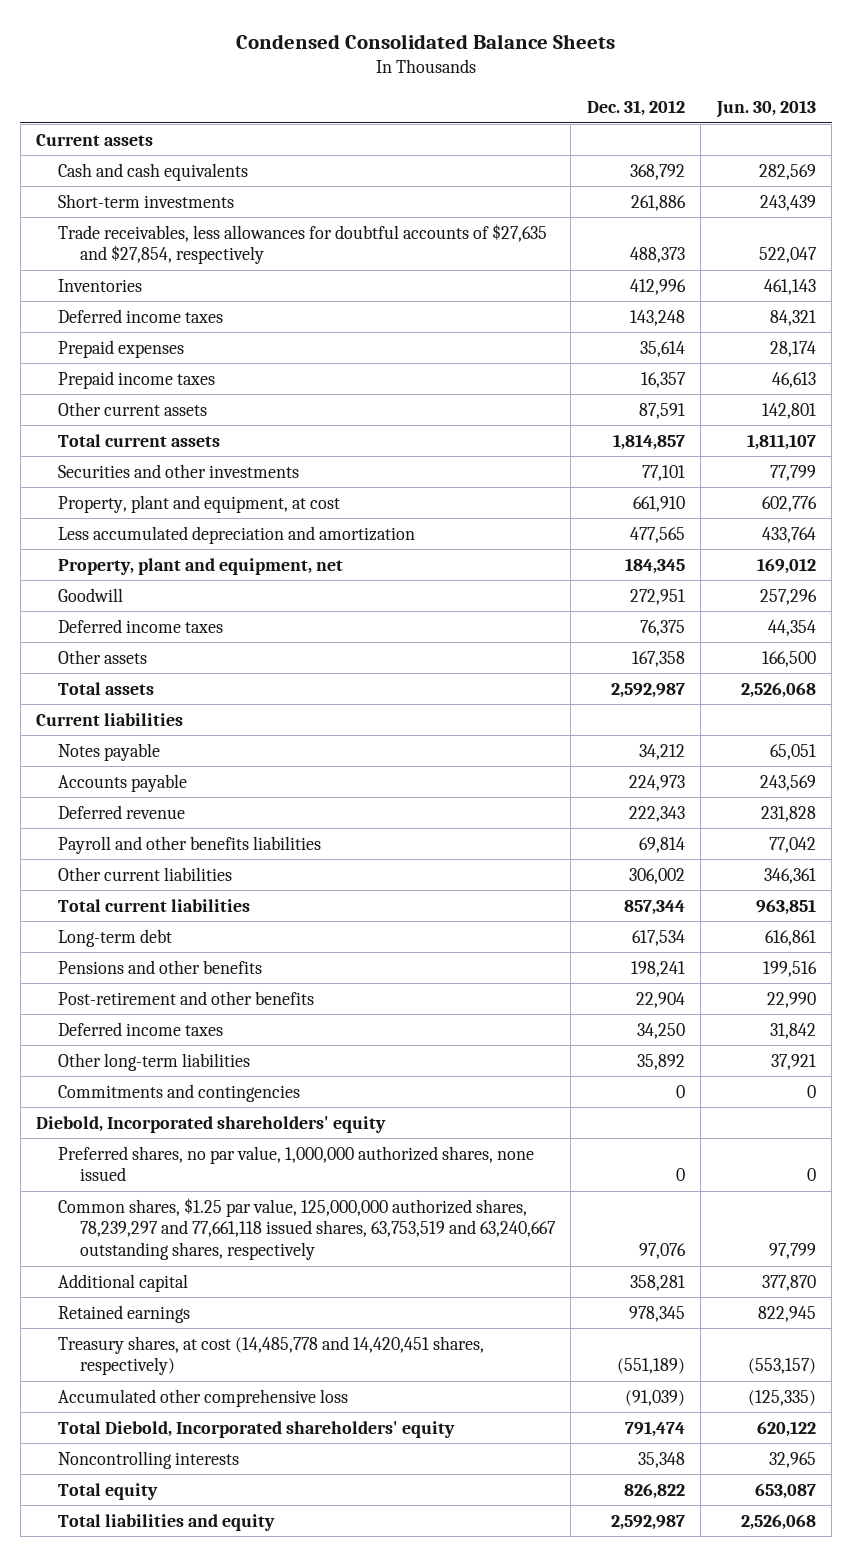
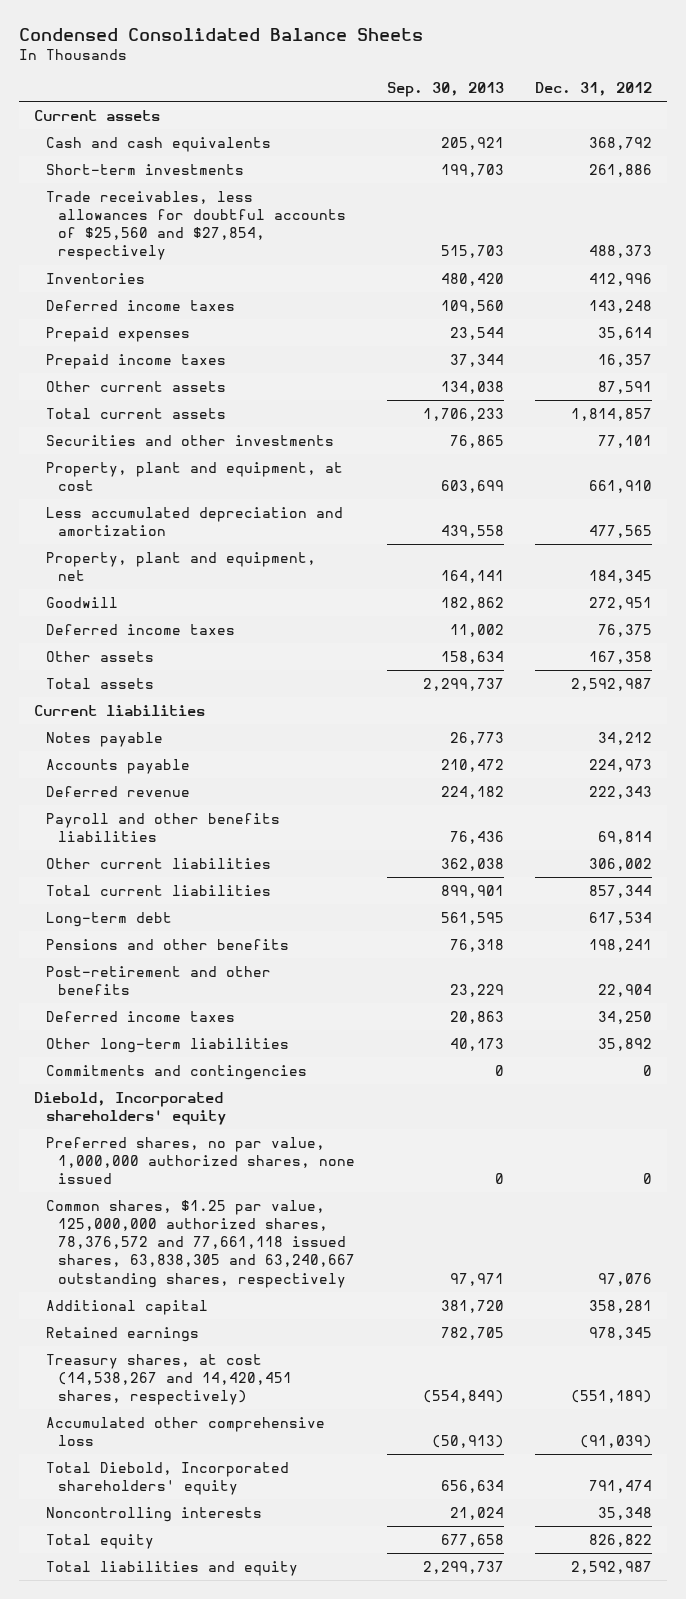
[715,100,816,119] Jun. 30, 2013 -> none
none -> [386,82,504,98] Sep. 30, 2013
[58,223,548,265] Trade receivables, less allowances for doubtful accounts of $27,635 and $27,854, respectively -> [46,190,347,261] Trade receivables, less allowances for doubtful accounts of $25,560 and $27,854, respectively
[58,1197,556,1261] Common shares, $1.25 par value, 125,000,000 authorized shares, 78,239,297 and 77,661,118 issued shares, 63,753,519 and 63,240,667 outstanding shares, respectively -> [46,1199,356,1288] Common shares, $1.25 par value, 125,000,000 authorized shares, 78,376,572 and 77,661,118 issued shares, 63,838,305 and 63,240,667 outstanding shares, respectively
[58,1335,485,1376] Treasury shares, at cost (14,485,778 and 14,420,451 shares, respectively) -> [46,1353,293,1406] Treasury shares, at cost (14,538,267 and 14,420,451 shares, respectively)

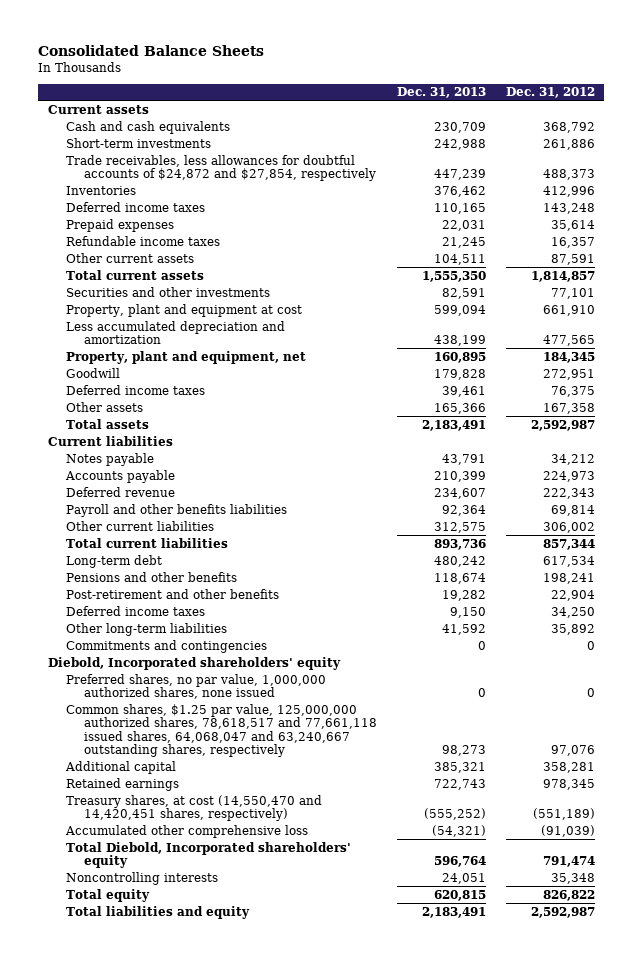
[18,27,423,41] Condensed Consolidated Balance Sheets -> [37,45,264,57] Consolidated Balance Sheets
[386,82,504,98] Sep. 30, 2013 -> none
none -> [396,87,486,99] Dec. 31, 2013
[46,190,347,261] Trade receivables, less allowances for doubtful accounts of $25,560 and $27,854, respectively -> [65,154,377,182] Trade receivables, less allowances for doubtful accounts of $24,872 and $27,854, respectively
[46,353,227,369] Prepaid income taxes -> [65,235,220,246] Refundable income taxes
[46,461,344,492] Property, plant and equipment, at cost -> [65,303,302,317] Property, plant and equipment at cost
[46,1199,356,1288] Common shares, $1.25 par value, 125,000,000 authorized shares, 78,376,572 and 77,661,118 issued shares, 63,838,305 and 63,240,667 outstanding shares, respectively -> [65,703,378,758] Common shares, $1.25 par value, 125,000,000 authorized shares, 78,618,517 and 77,661,118 issued shares, 64,068,047 and 63,240,667 outstanding shares, respectively
[46,1353,293,1406] Treasury shares, at cost (14,538,267 and 14,420,451 shares, respectively) -> [65,794,322,822] Treasury shares, at cost (14,550,470 and 14,420,451 shares, respectively)

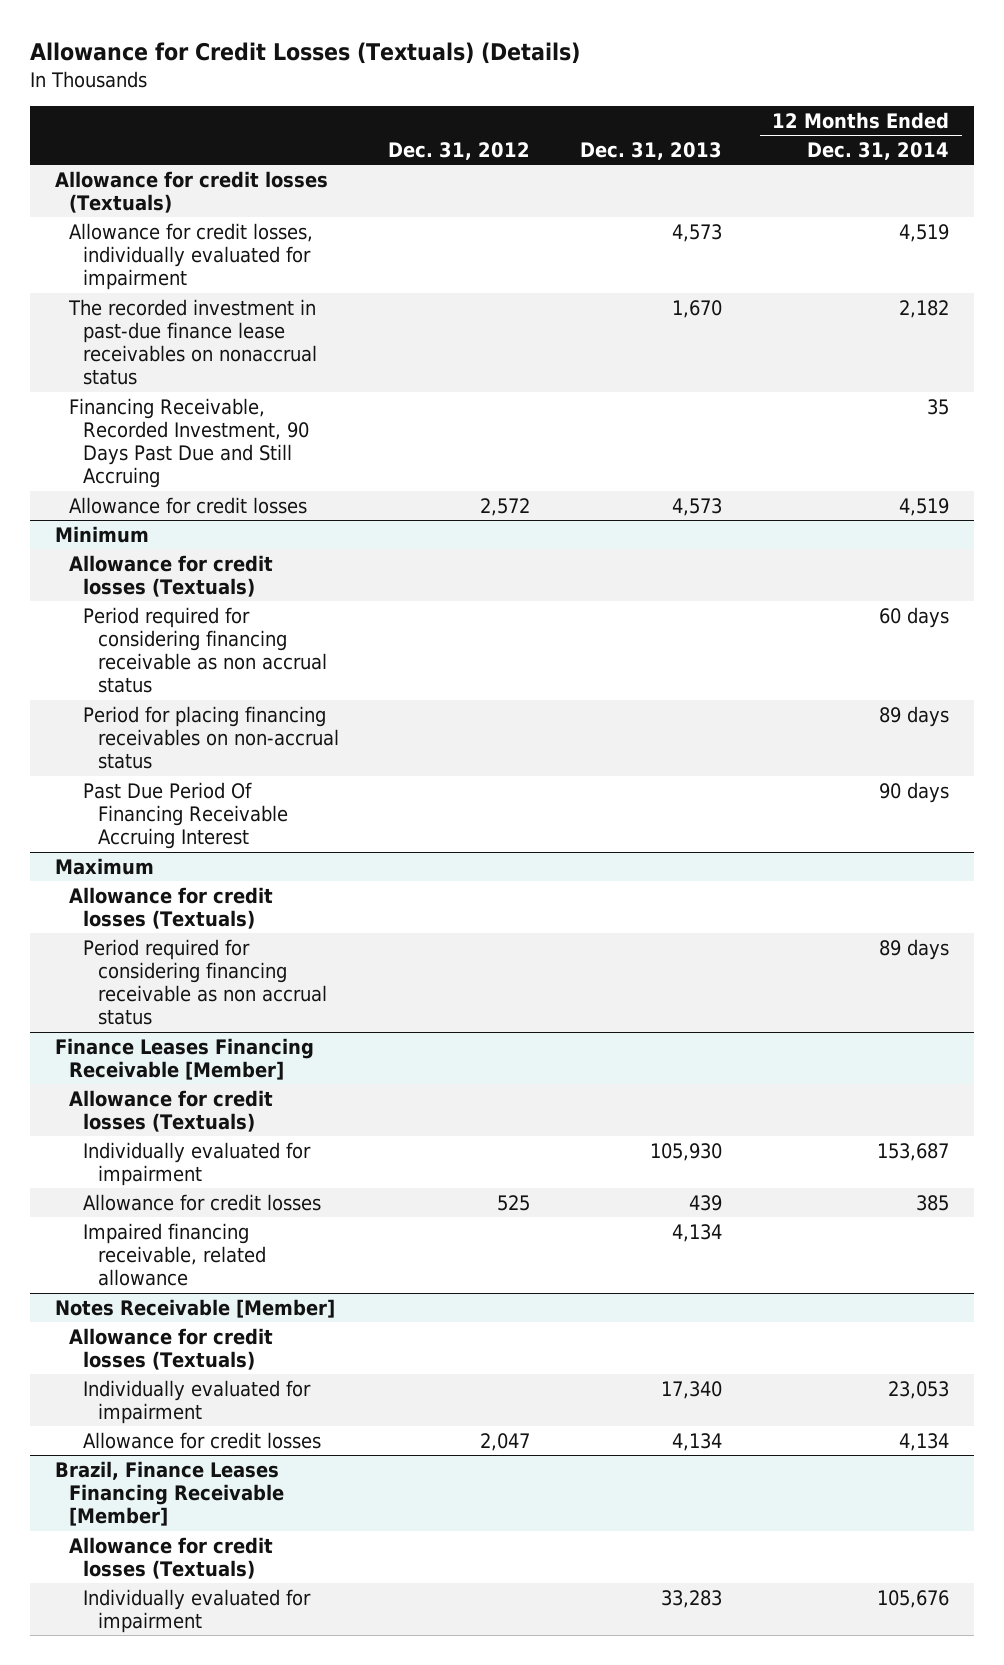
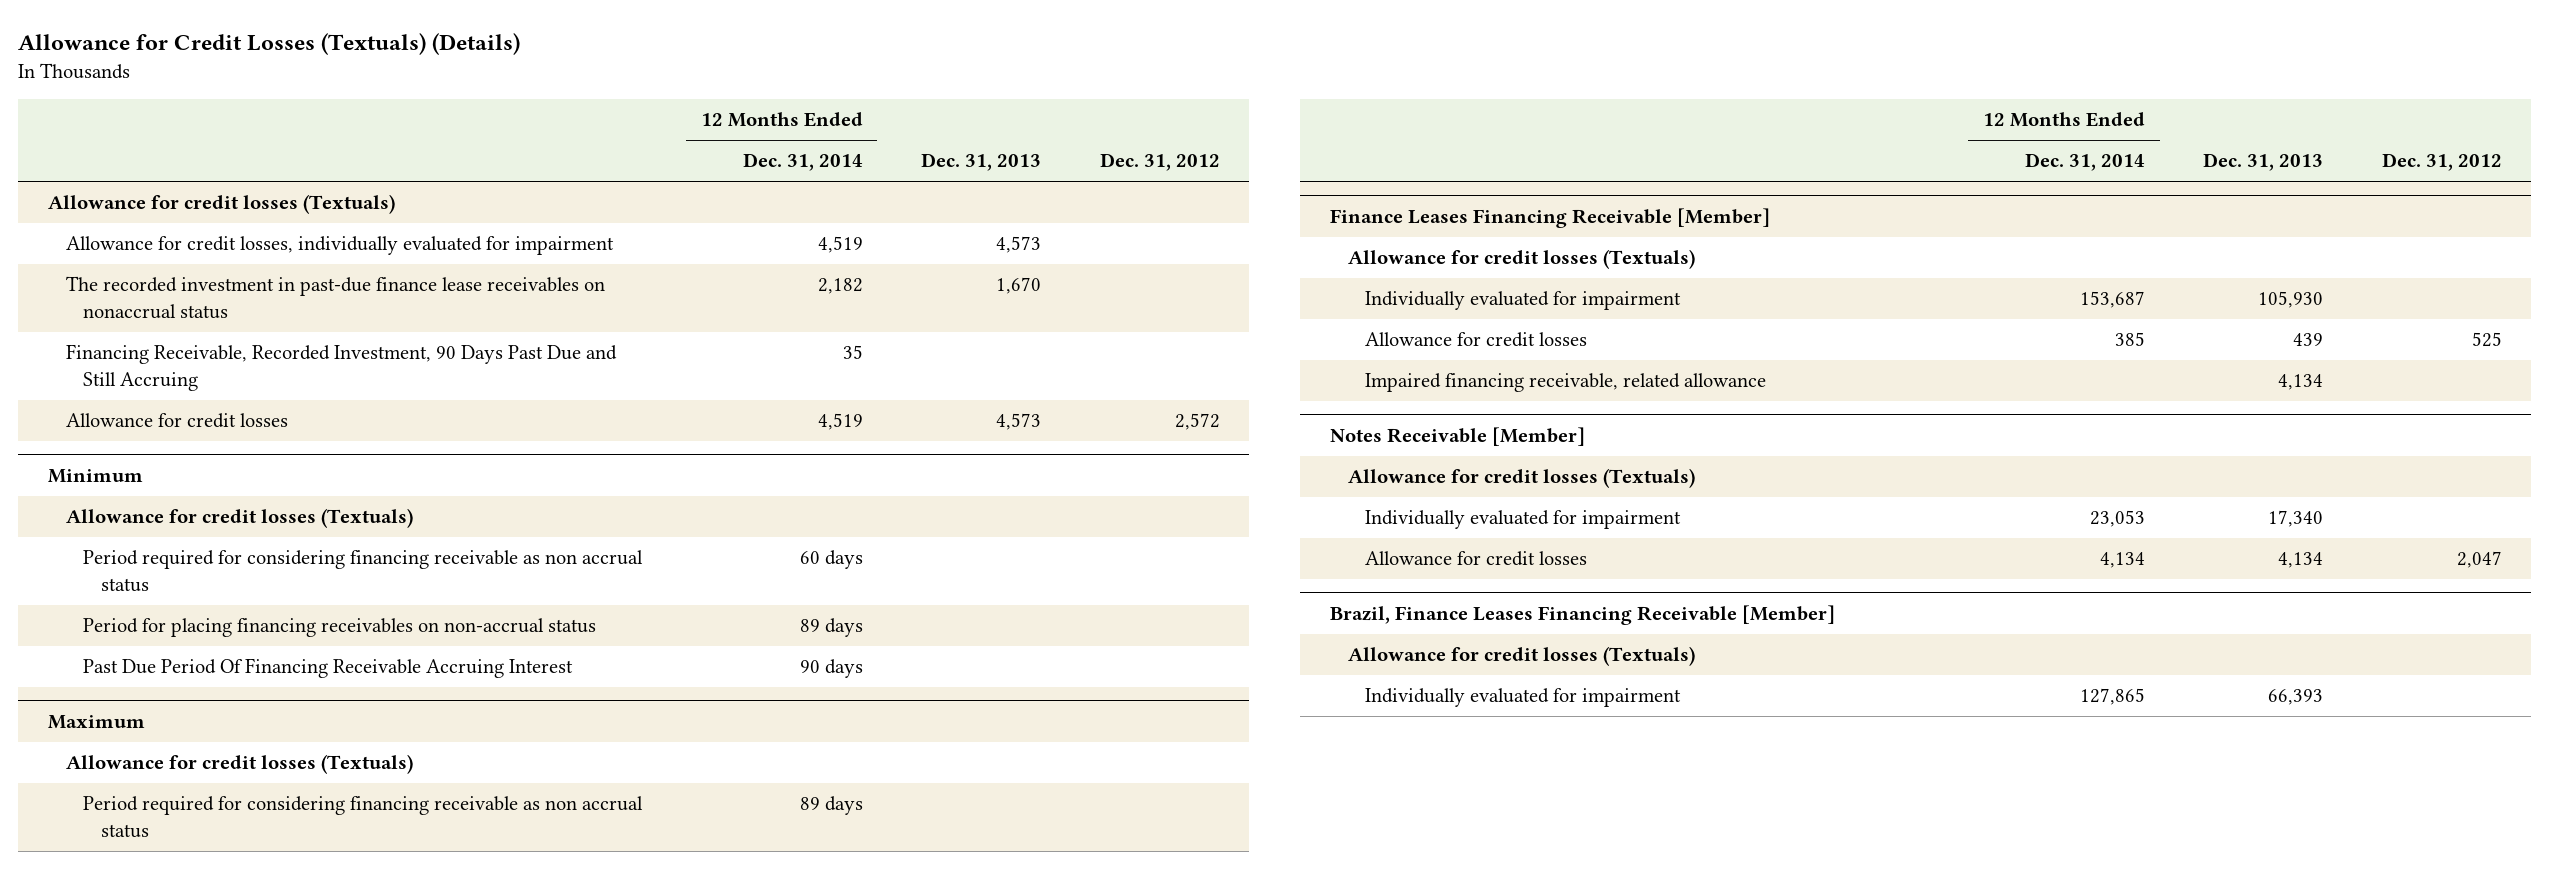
[661,1589,723,1608] 33,283 -> [2268,689,2324,706] 66,393
[877,1589,950,1608] 105,676 -> [2079,688,2145,706] 127,865

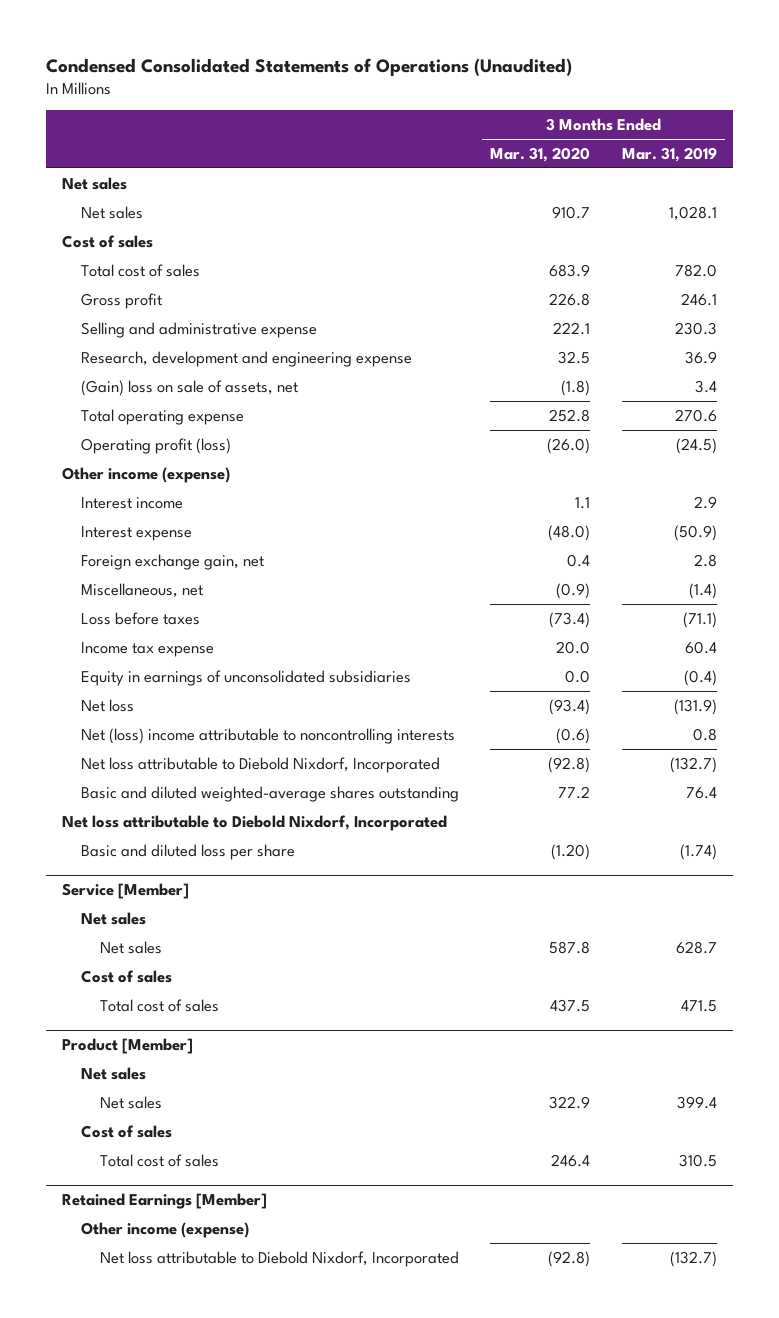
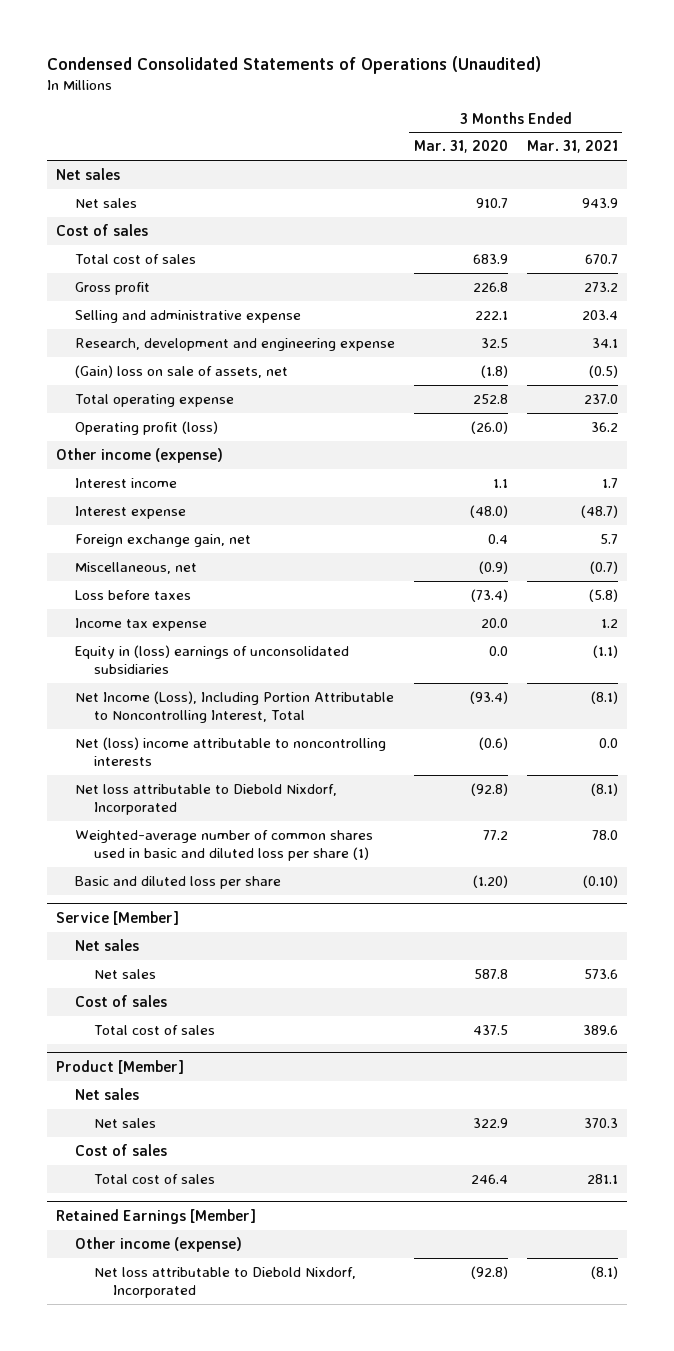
[621,146,717,162] Mar. 31, 2019 -> none
none -> [526,140,618,154] Mar. 31, 2021
[80,669,411,686] Equity in earnings of unconsolidated subsidiaries -> [74,644,349,674] Equity in (loss) earnings of unconsolidated subsidiaries
[80,698,134,712] Net loss -> [74,690,394,723] Net Income (Loss), Including Portion Attributable to Noncontrolling Interest, Total
[61,814,447,831] Net loss attributable to Diebold Nixdorf, Incorporated -> none
[80,785,459,802] Basic and diluted weighted-average shares outstanding -> [74,829,373,861] Weighted-average number of common shares used in basic and diluted loss per share (1)

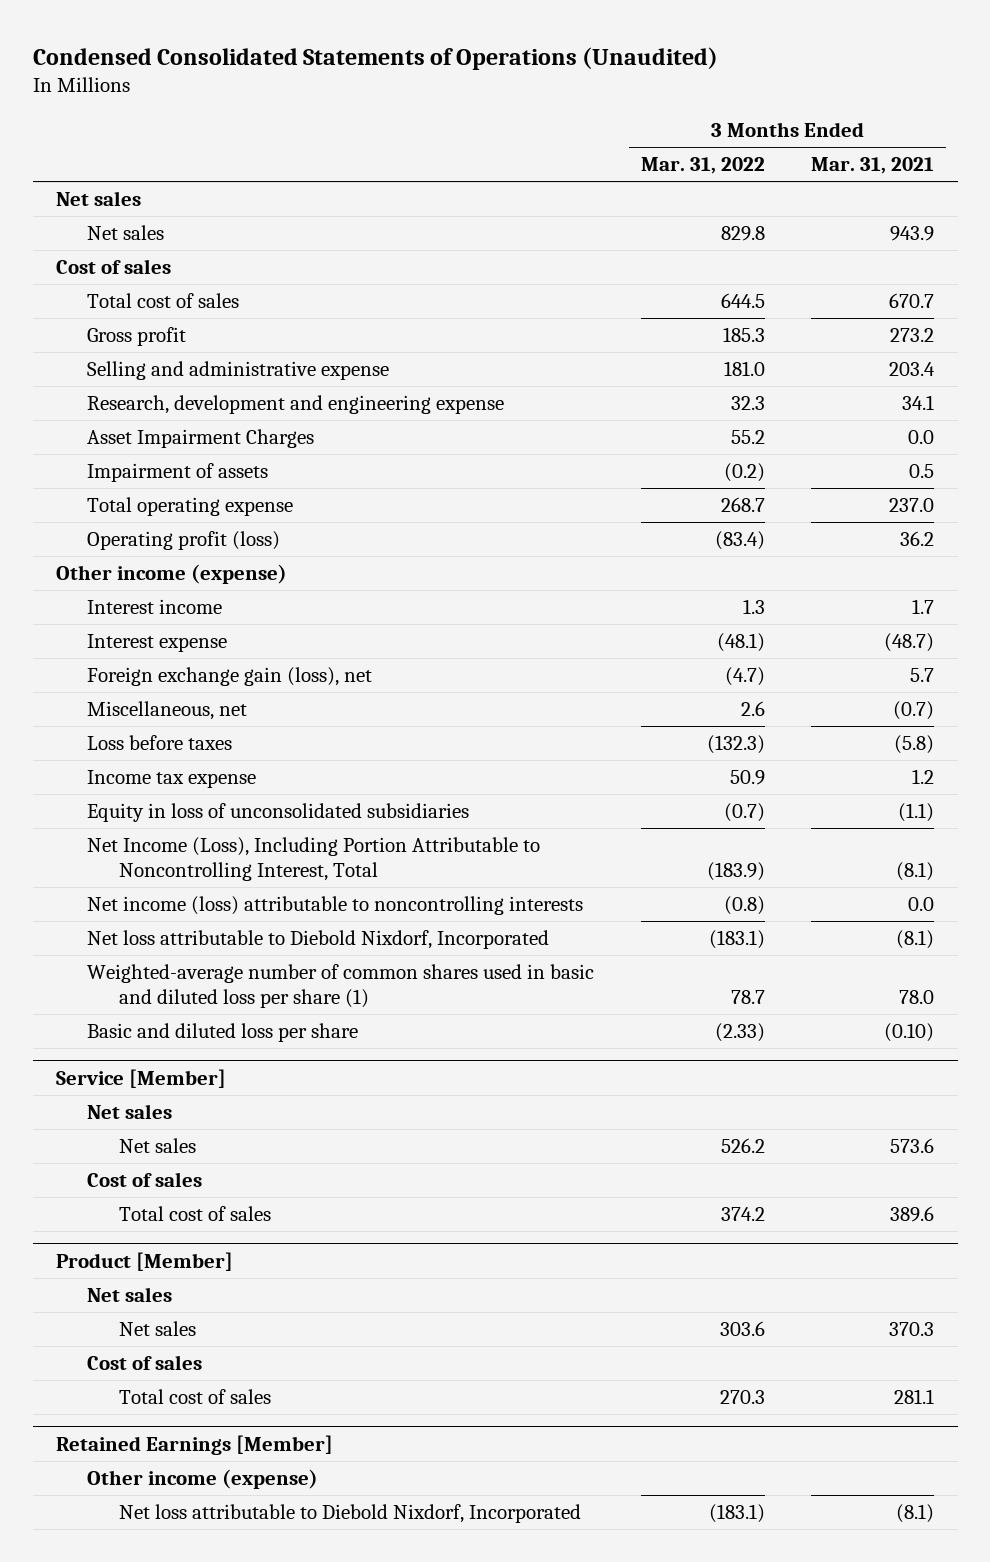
[413,140,508,154] Mar. 31, 2020 -> none
none -> [640,157,765,175] Mar. 31, 2022
none -> [87,429,315,449] Asset Impairment Charges
[74,364,288,378] (Gain) loss on sale of assets, net -> [87,463,269,483] Impairment of assets
[588,364,618,378] (0.5) -> [909,464,935,479] 0.5
[74,533,251,547] Foreign exchange gain, net -> [87,667,373,687] Foreign exchange gain (loss), net
[74,644,349,674] Equity in (loss) earnings of unconsolidated subsidiaries -> [87,803,470,823] Equity in loss of unconsolidated subsidiaries
[74,736,386,766] Net (loss) income attributable to noncontrolling interests -> [87,896,584,916] Net income (loss) attributable to noncontrolling interests

